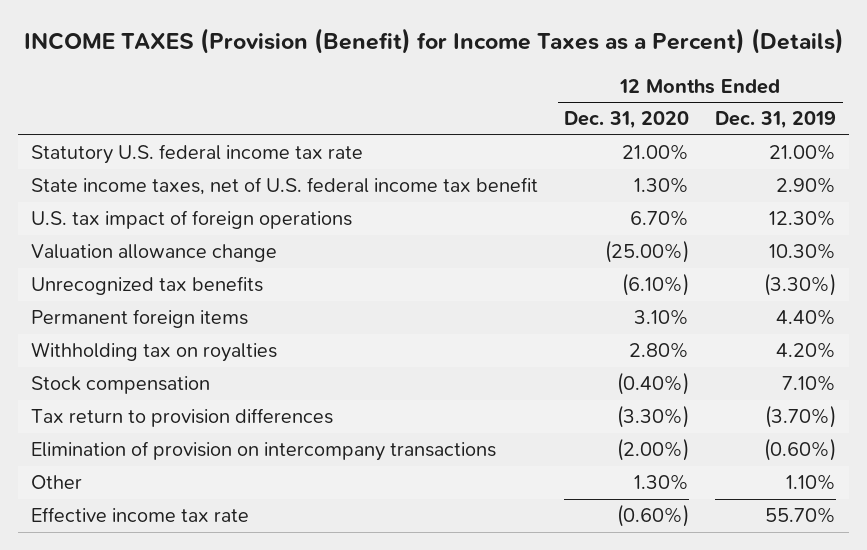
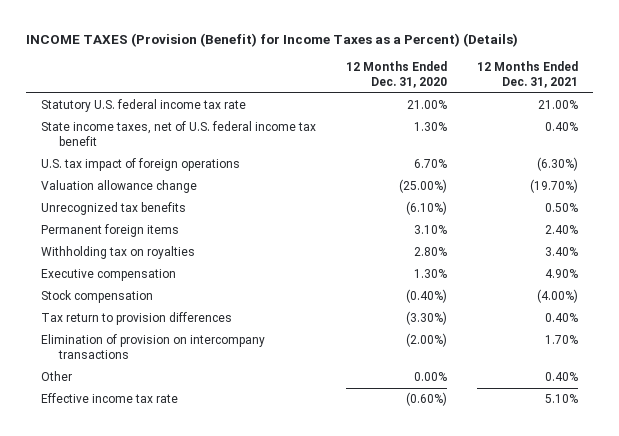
[715,111,837,130] Dec. 31, 2019 -> none
none -> [477,61,579,88] 12 Months Ended Dec. 31, 2021
none -> [40,269,176,282] Executive compensation
[634,474,690,491] 1.30% -> [413,372,447,382] 0.00%

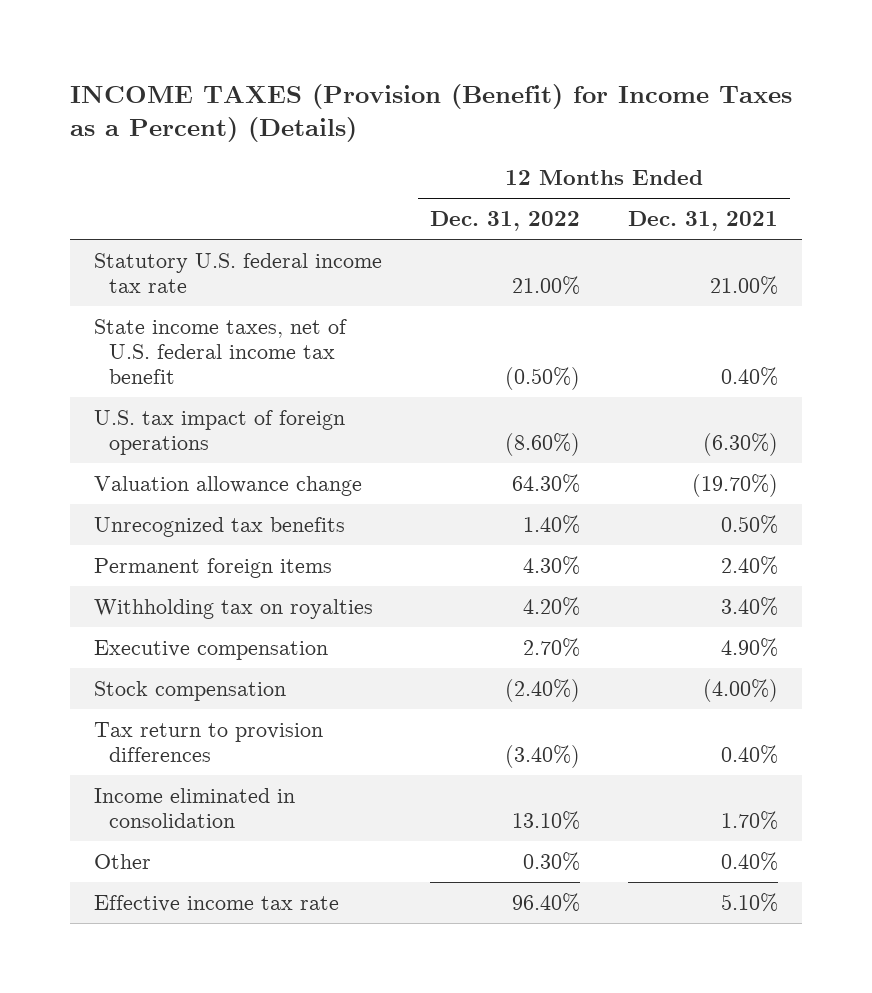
[345,61,447,88] 12 Months Ended Dec. 31, 2020 -> none
none -> [429,211,580,232] Dec. 31, 2022
[40,334,265,360] Elimination of provision on intercompany transactions -> [93,787,295,828] Income eliminated in consolidation

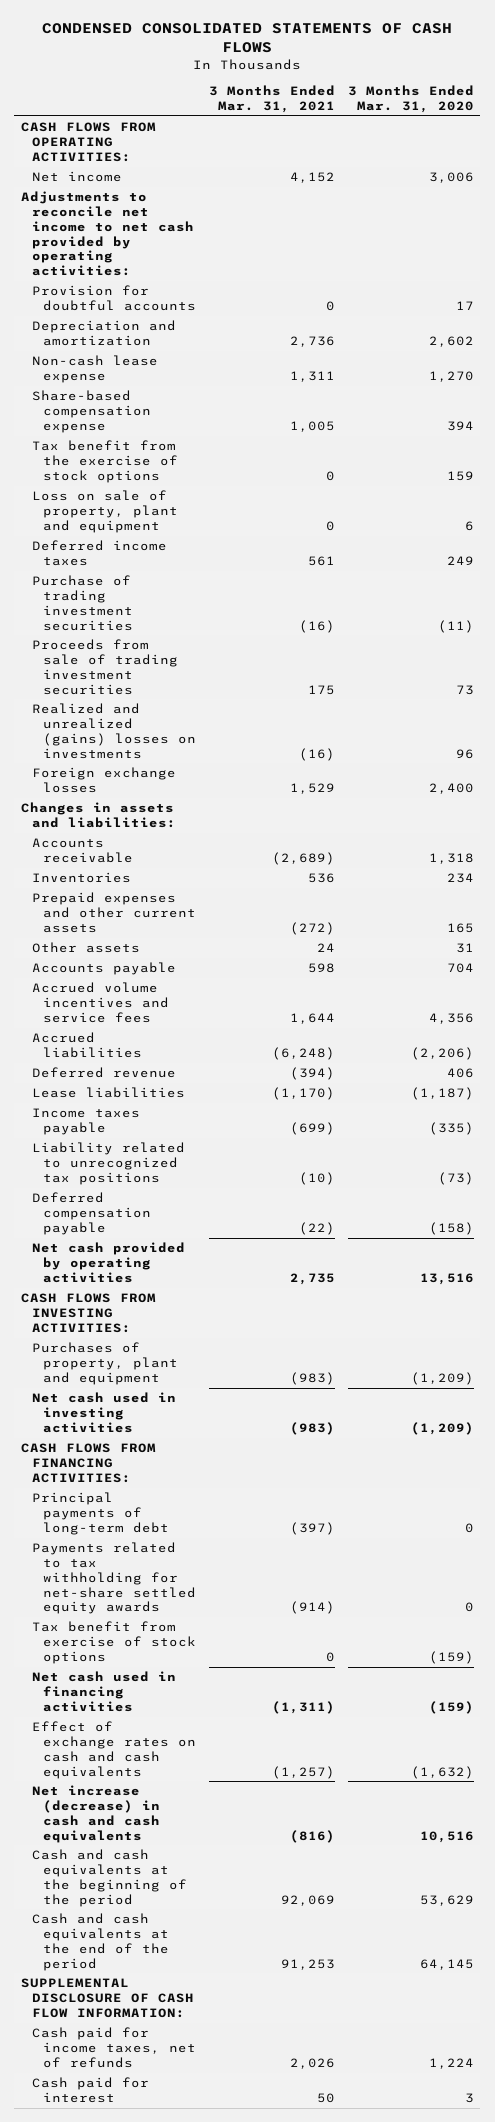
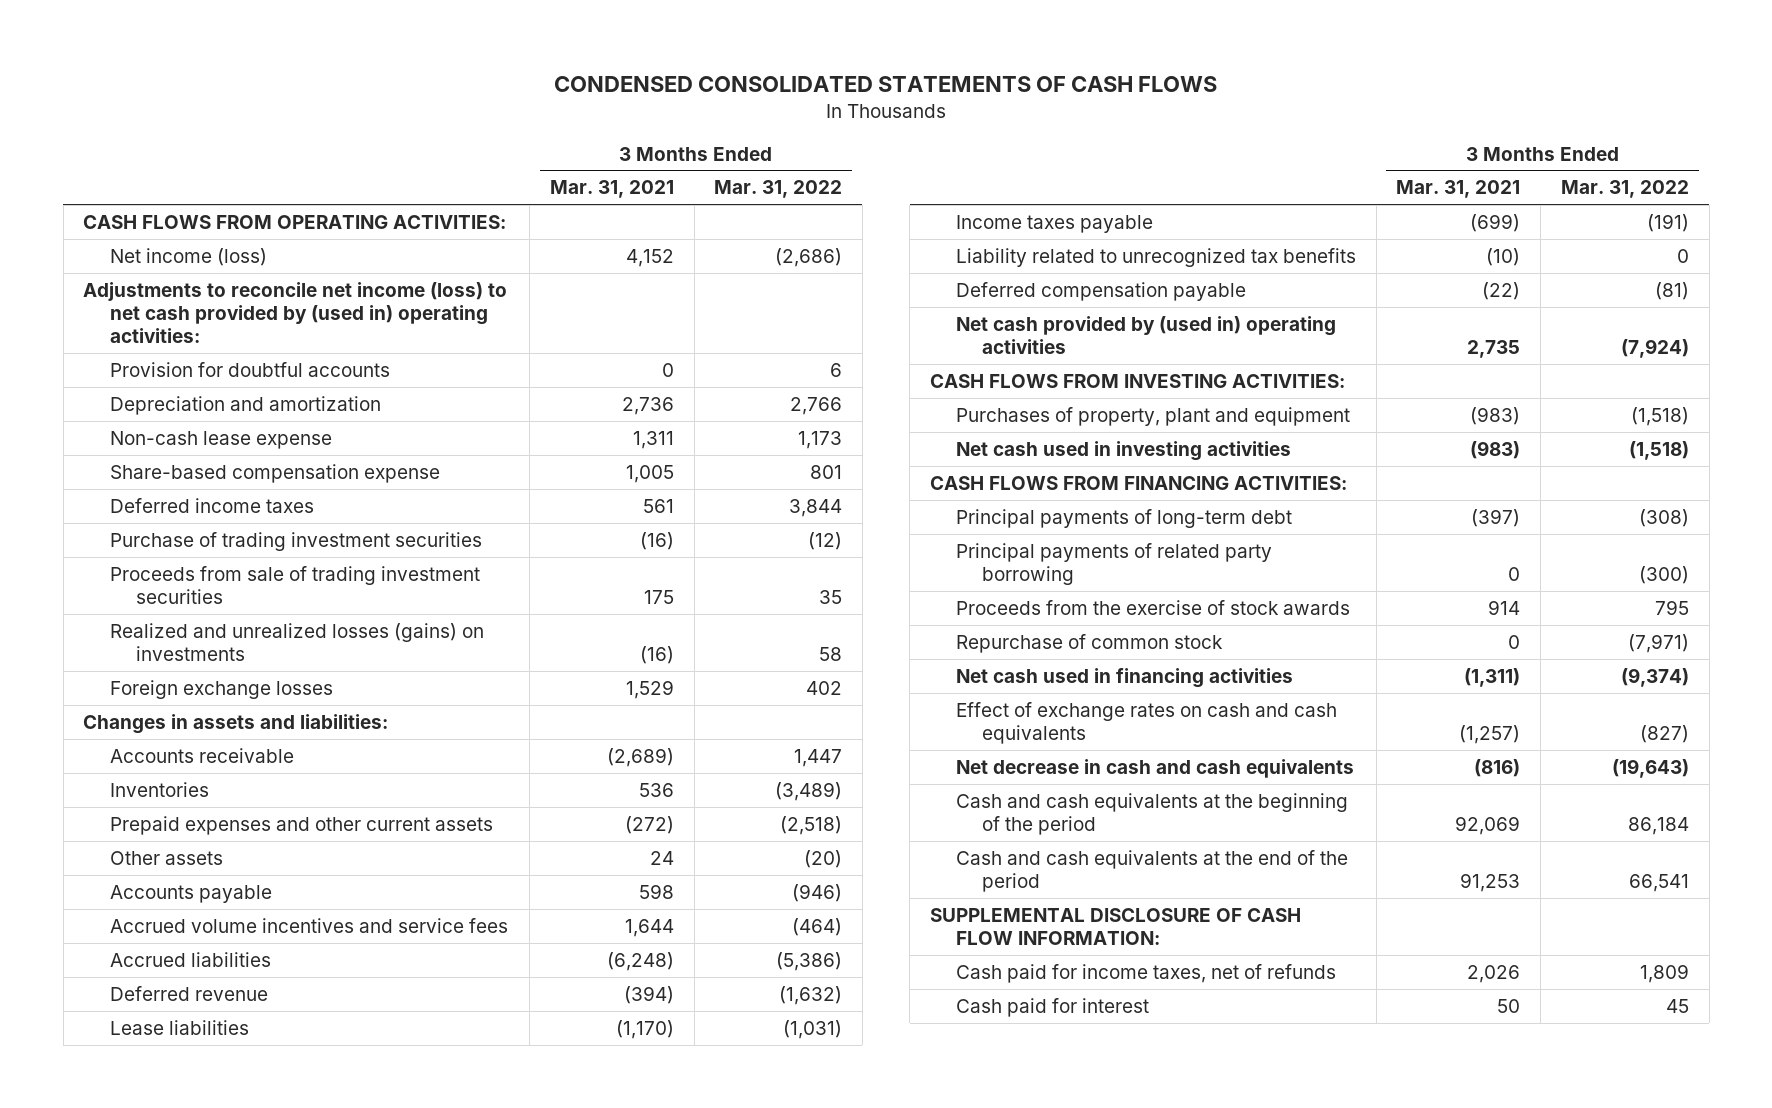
[347,85,474,113] 3 Months Ended Mar. 31, 2020 -> none
none -> [714,180,843,199] Mar. 31, 2022
[31,171,122,183] Net income -> [109,247,267,266] Net income (loss)
[20,191,194,276] Adjustments to reconcile net income to net cash provided by operating activities: -> [83,281,508,344] Adjustments to reconcile net income (loss) to net cash provided by (used in) operating activities:
[31,440,178,483] Tax benefit from the exercise of stock options -> none
[31,490,178,533] Loss on sale of property, plant and equipment -> none
[31,703,196,759] Realized and unrealized (gains) losses on investments -> [109,622,484,661] Realized and unrealized losses (gains) on investments
[31,1142,185,1185] Liability related to unrecognized tax positions -> [956,247,1357,267] Liability related to unrecognized tax benefits
[31,1242,185,1283] Net cash provided by operating activities -> [956,315,1337,354] Net cash provided by (used in) operating activities
[31,1542,196,1615] Payments related to tax withholding for net-share settled equity awards -> none
[31,1621,196,1664] Tax benefit from exercise of stock options -> none
none -> [956,542,1273,585] Principal payments of related party borrowing
none -> [956,599,1351,615] Proceeds from the exercise of stock awards
none -> [956,633,1224,653] Repurchase of common stock
[31,1785,160,1843] Net increase (decrease) in cash and cash equivalents -> [956,758,1355,778] Net decrease in cash and cash equivalents

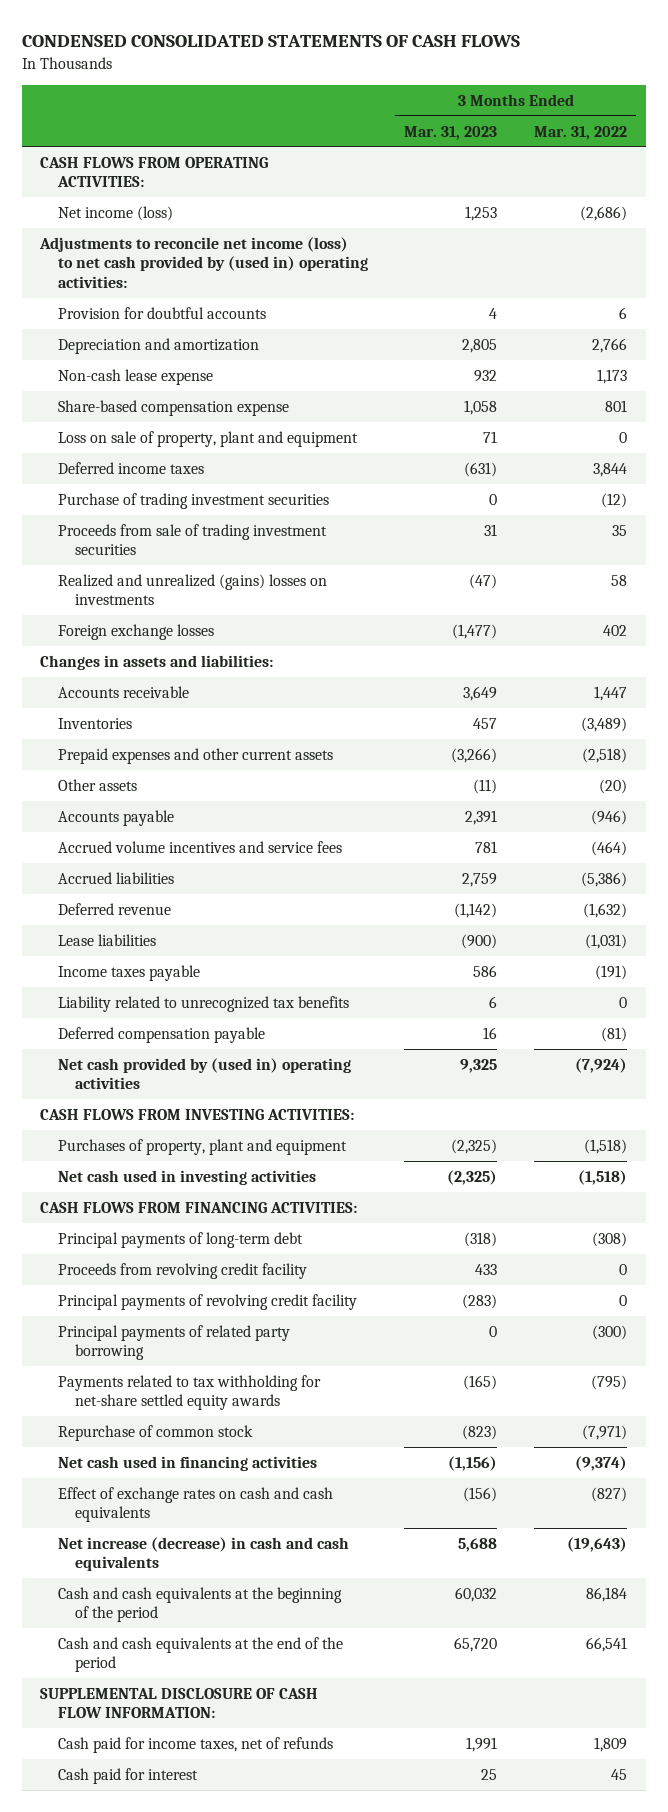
[549,180,674,199] Mar. 31, 2021 -> none
none -> [404,125,498,140] Mar. 31, 2023
none -> [57,430,358,447] Loss on sale of property, plant and equipment
[109,622,484,661] Realized and unrealized losses (gains) on investments -> [57,573,327,606] Realized and unrealized (gains) losses on investments
none -> [57,1262,307,1279] Proceeds from revolving credit facility
none -> [57,1293,357,1310] Principal payments of revolving credit facility
[956,599,1351,615] Proceeds from the exercise of stock awards -> none
none -> [57,1374,321,1411] Payments related to tax withholding for net-share settled equity awards
[956,758,1355,778] Net decrease in cash and cash equivalents -> [57,1536,349,1572] Net increase (decrease) in cash and cash equivalents

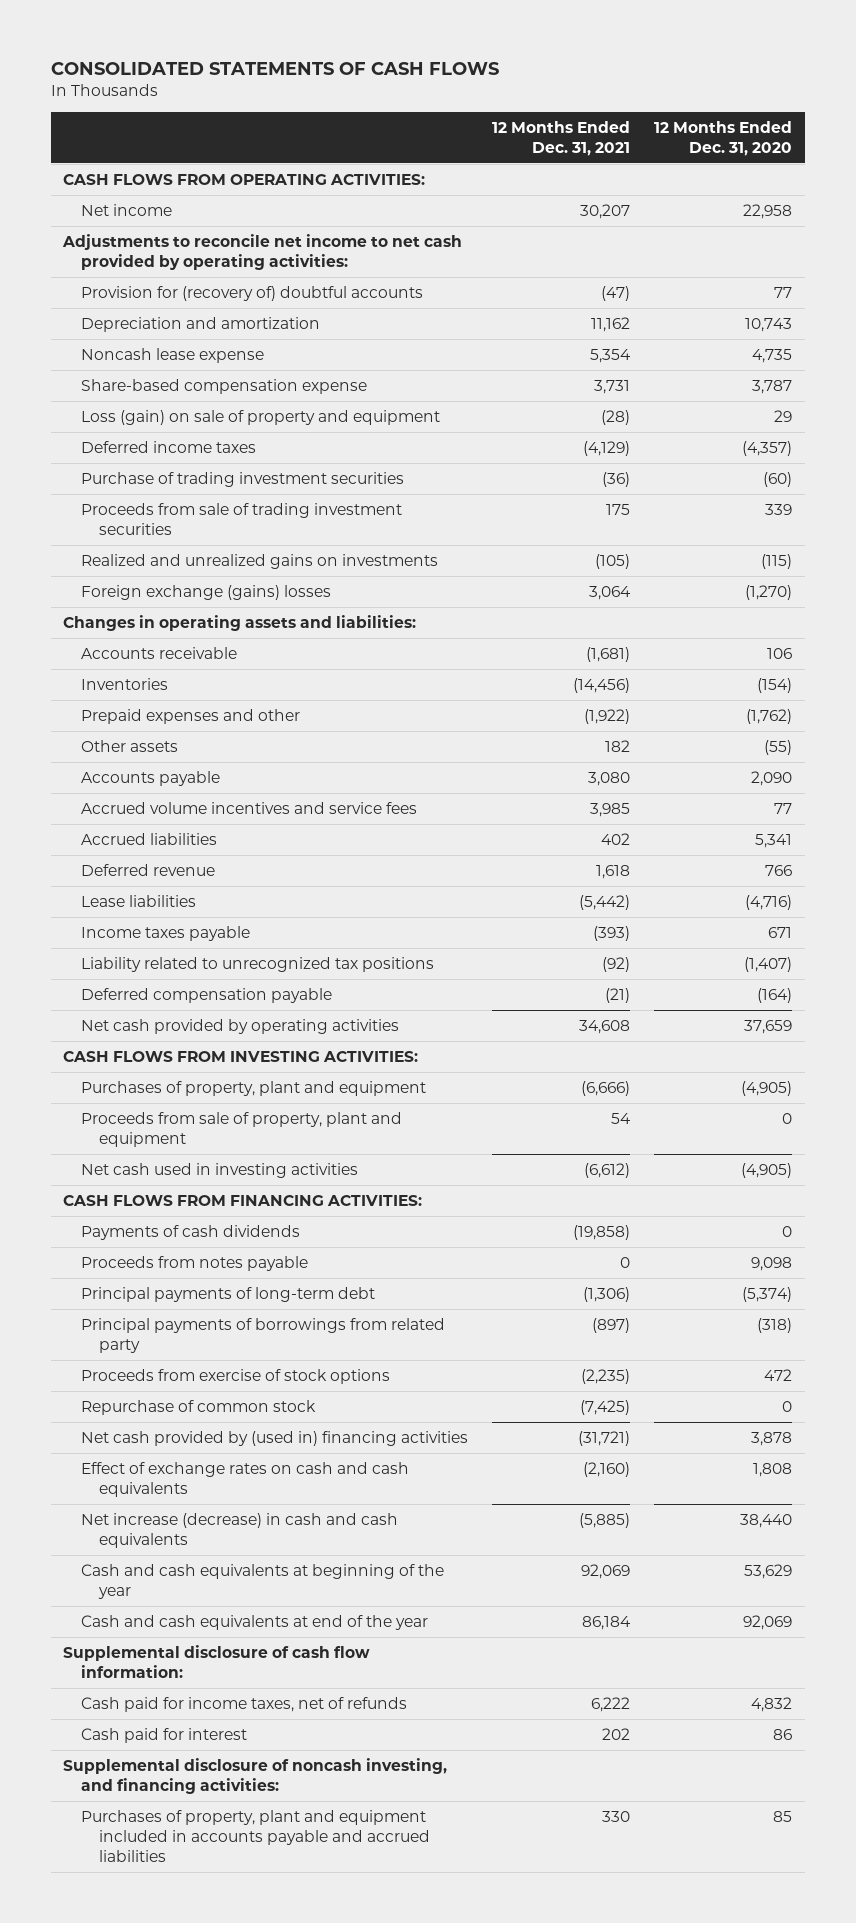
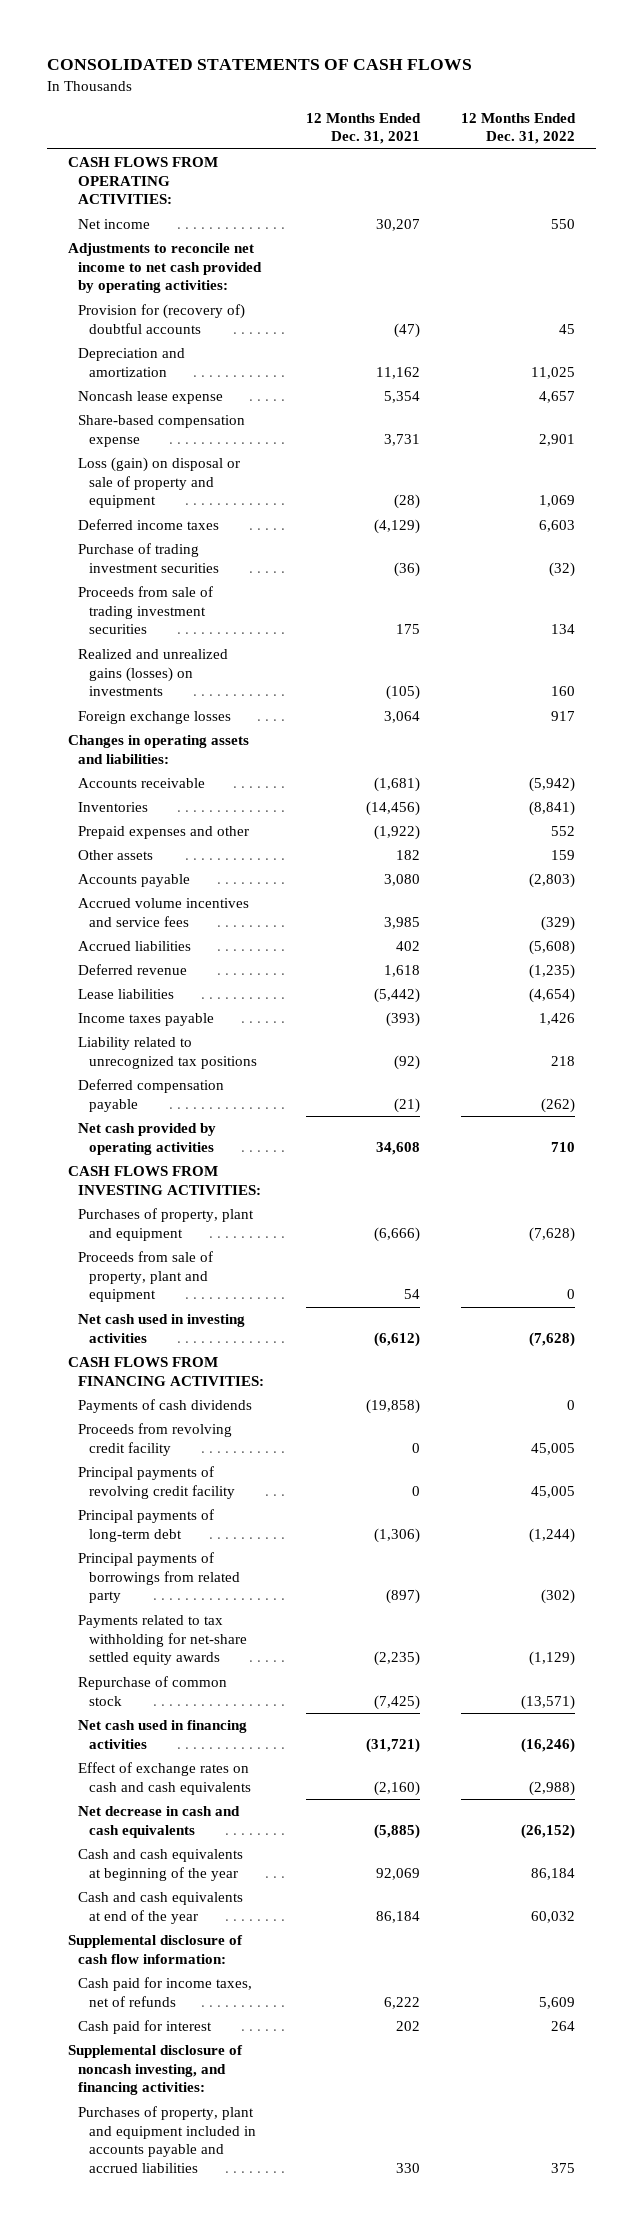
[654,120,793,156] 12 Months Ended Dec. 31, 2020 -> none
none -> [461,112,577,145] 12 Months Ended Dec. 31, 2022
[80,409,440,425] Loss (gain) on sale of property and equipment -> [78,457,241,509] Loss (gain) on disposal or sale of property and equipment
[80,553,438,569] Realized and unrealized gains on investments -> [78,649,229,697] Realized and unrealized gains (losses) on investments
[80,584,331,600] Foreign exchange (gains) losses -> [78,711,232,725] Foreign exchange losses
[80,1255,308,1271] Proceeds from notes payable -> none
none -> [78,1423,233,1456] Proceeds from revolving credit facility
none -> [78,1466,236,1499] Principal payments of revolving credit facility
[80,1368,390,1384] Proceeds from exercise of stock options -> [78,1615,248,1666] Payments related to tax withholding for net-share settled equity awards
[80,1430,468,1446] Net cash provided by (used in) financing activities -> [78,1720,248,1749] Net cash used in financing activities
[80,1512,398,1548] Net increase (decrease) in cash and cash equivalents -> [78,1806,241,1838] Net decrease in cash and cash equivalents

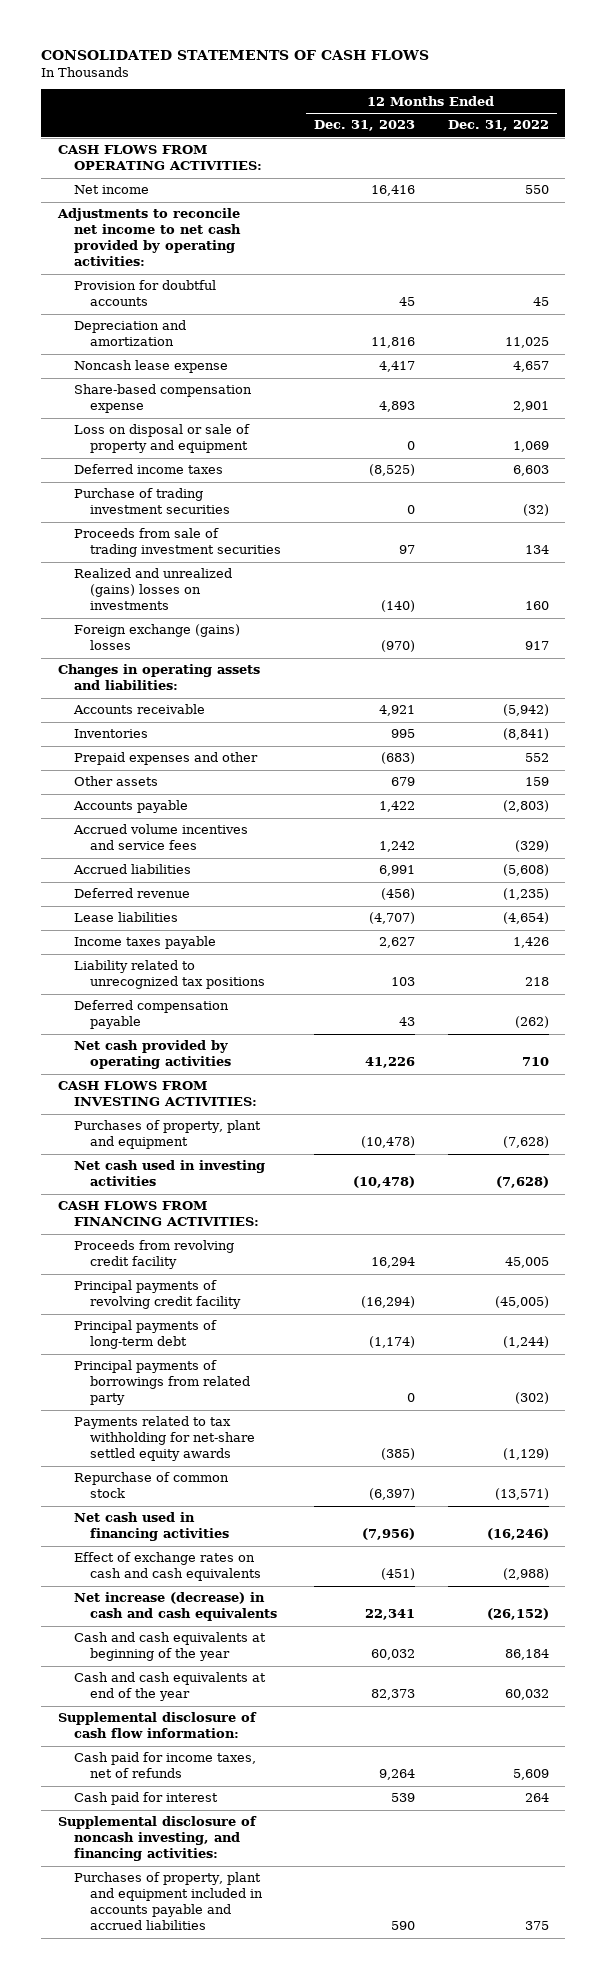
[305,112,421,145] 12 Months Ended Dec. 31, 2021 -> none
none -> [313,120,415,132] Dec. 31, 2023
[78,304,246,334] Provision for (recovery of) doubtful accounts -> [73,280,216,307] Provision for doubtful accounts
[78,457,241,509] Loss (gain) on disposal or sale of property and equipment -> [73,424,250,454] Loss on disposal or sale of property and equipment
[78,649,229,697] Realized and unrealized gains (losses) on investments -> [73,568,232,611] Realized and unrealized (gains) losses on investments
[78,711,232,725] Foreign exchange losses -> [73,624,240,651] Foreign exchange (gains) losses
[78,1251,214,1303] Proceeds from sale of property, plant and equipment -> none
[78,1399,253,1414] Payments of cash dividends -> none
[531,1485,576,1498] 45,005 -> [494,1296,549,1309] (45,005)
[78,1806,241,1838] Net decrease in cash and cash equivalents -> [73,1592,277,1622] Net increase (decrease) in cash and cash equivalents

